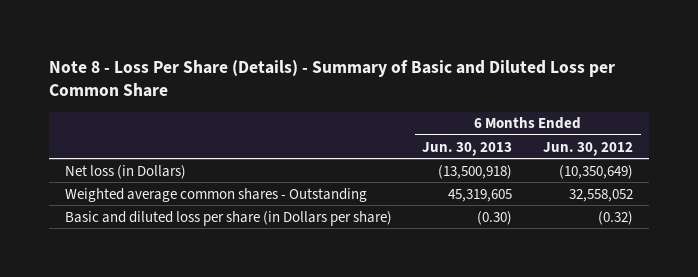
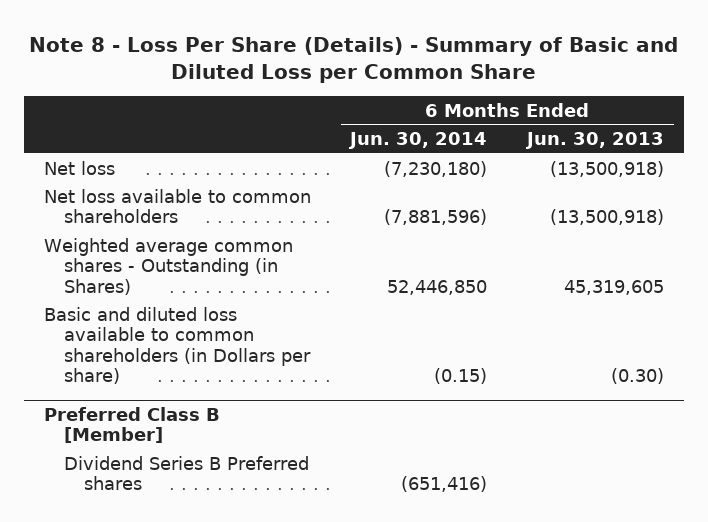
[543,141,634,156] Jun. 30, 2012 -> none
none -> [348,131,488,149] Jun. 30, 2014
[64,164,186,179] Net loss (in Dollars) -> [44,160,116,175] Net loss
none -> [44,188,312,224] Net loss available to common shareholders
[64,187,367,202] Weighted average common shares - Outstanding -> [44,237,294,295] Weighted average common shares - Outstanding (in Shares)
[64,210,392,226] Basic and diluted loss per share (in Dollars per share) -> [44,306,312,385] Basic and diluted loss available to common shareholders (in Dollars per share)
none -> [44,406,221,444] Preferred Class B [Member]
none -> [64,455,310,491] Dividend Series B Preferred shares

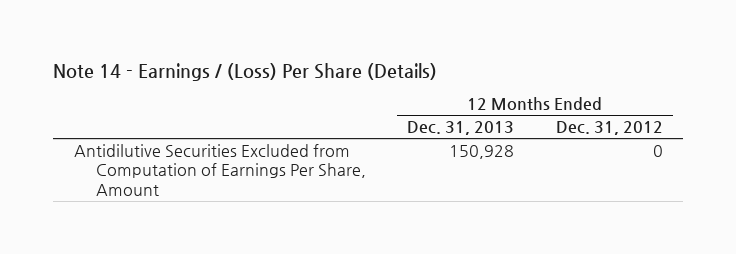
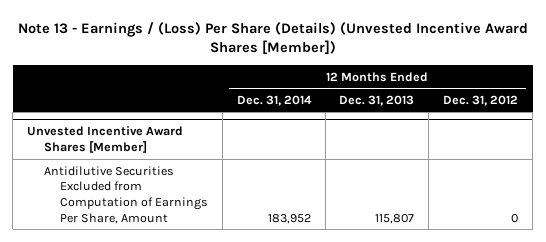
[52,62,437,81] Note 14 - Earnings / (Loss) Per Share (Details) -> [17,21,528,56] Note 13 - Earnings / (Loss) Per Share (Details) (Unvested Incentive Award Shares [Member])
none -> [236,94,312,106] Dec. 31, 2014
none -> [27,126,184,154] Unvested Incentive Award Shares [Member]
[449,144,515,159] 150,928 -> [375,213,415,224] 115,807

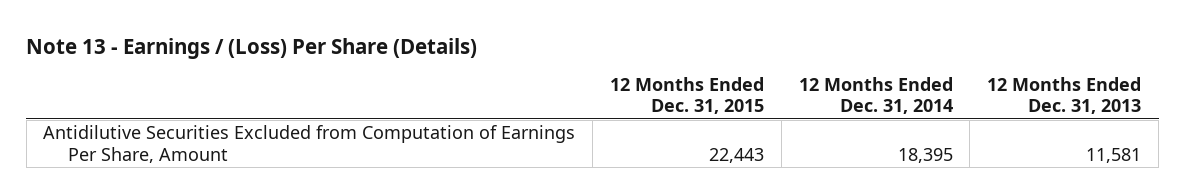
[17,21,528,56] Note 13 - Earnings / (Loss) Per Share (Details) (Unvested Incentive Award Shares [Member]) -> [26,37,478,59] Note 13 - Earnings / (Loss) Per Share (Details)
[443,94,519,106] Dec. 31, 2012 -> none
none -> [609,76,764,115] 12 Months Ended Dec. 31, 2015
[27,126,184,154] Unvested Incentive Award Shares [Member] -> none
[267,213,311,224] 183,952 -> [897,147,953,163] 18,395
[375,213,415,224] 115,807 -> [1086,147,1142,163] 11,581

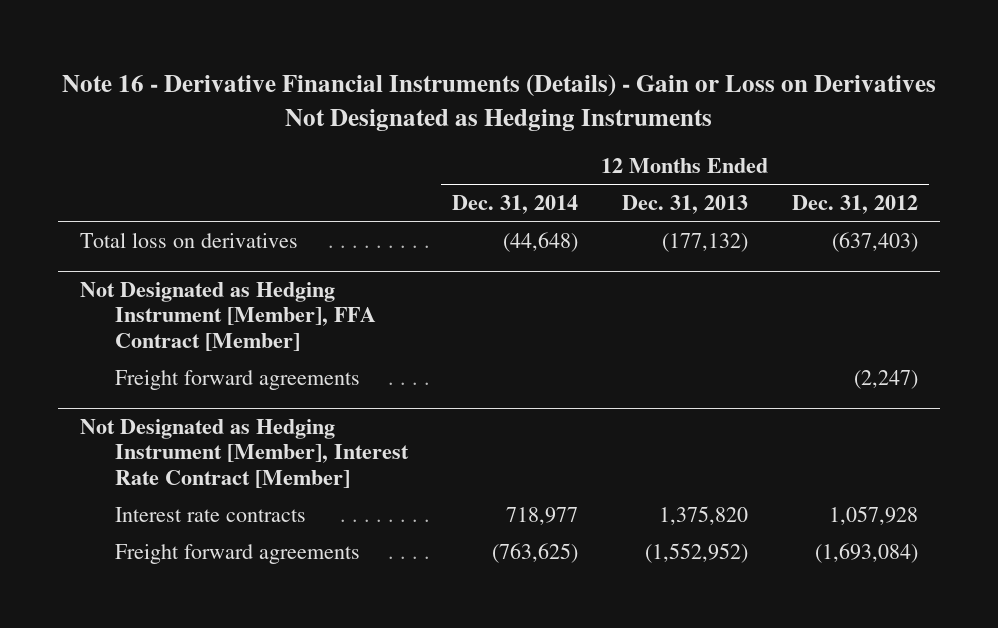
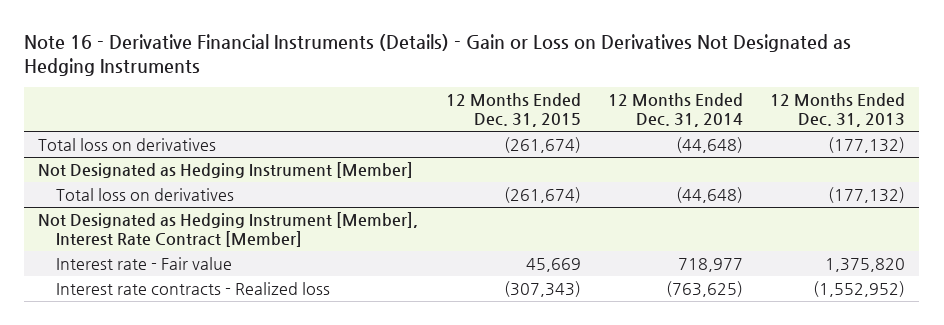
[791,195,918,215] Dec. 31, 2012 -> none
none -> [445,93,581,128] 12 Months Ended Dec. 31, 2015
[114,369,360,390] Freight forward agreements -> none
[80,282,376,351] Not Designated as Hedging Instrument [Member], FFA Contract [Member] -> [38,161,414,178] Not Designated as Hedging Instrument [Member]
none -> [56,187,235,201] Total loss on derivatives
[114,506,306,522] Interest rate contracts -> [56,256,233,270] Interest rate - Fair value
[114,543,360,564] Freight forward agreements -> [56,281,331,295] Interest rate contracts - Realized loss

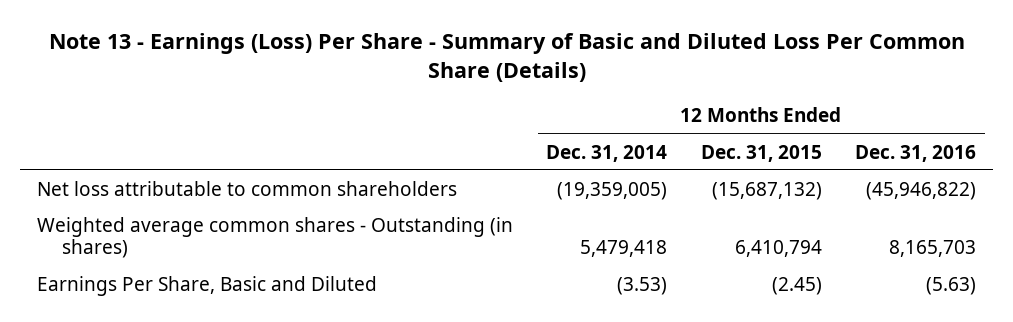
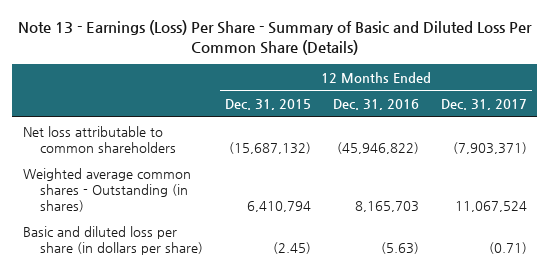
[546,144,668,162] Dec. 31, 2014 -> none
none -> [440,99,527,111] Dec. 31, 2017
[36,275,377,296] Earnings Per Share, Basic and Diluted -> [22,225,204,255] Basic and diluted loss per share (in dollars per share)

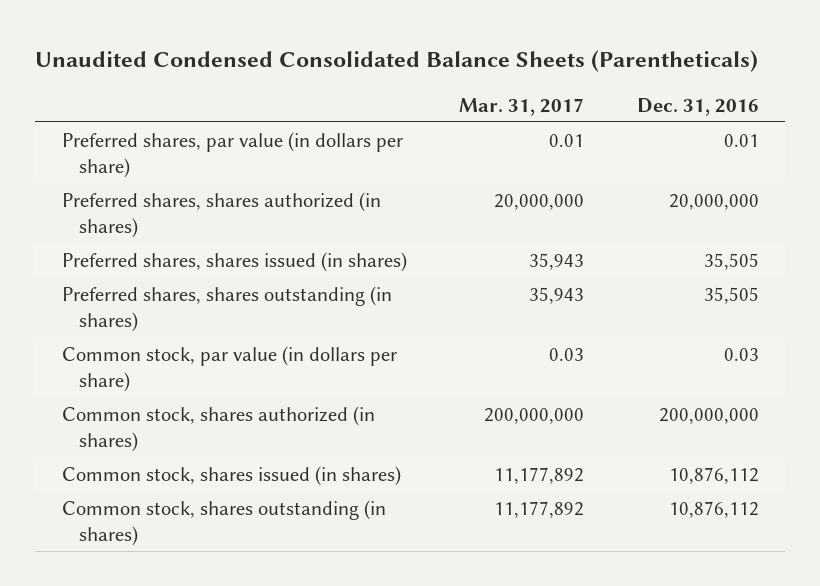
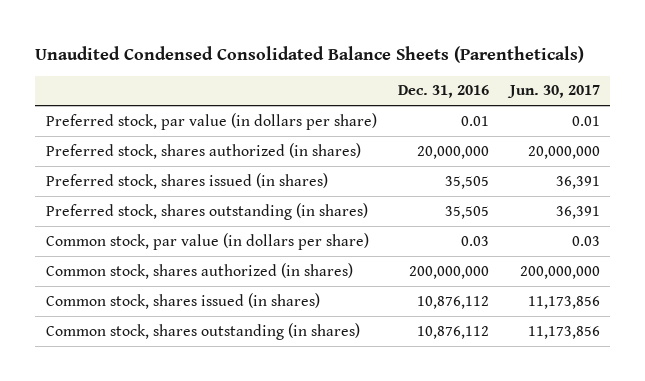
[459,97,585,116] Mar. 31, 2017 -> none
none -> [506,85,600,99] Jun. 30, 2017
[61,131,403,178] Preferred shares, par value (in dollars per share) -> [45,112,377,130] Preferred stock, par value (in dollars per share)
[61,191,381,238] Preferred shares, shares authorized (in shares) -> [45,142,361,159] Preferred stock, shares authorized (in shares)
[61,251,407,272] Preferred shares, shares issued (in shares) -> [45,172,328,189] Preferred stock, shares issued (in shares)
[61,285,392,332] Preferred shares, shares outstanding (in shares) -> [45,202,368,220] Preferred stock, shares outstanding (in shares)

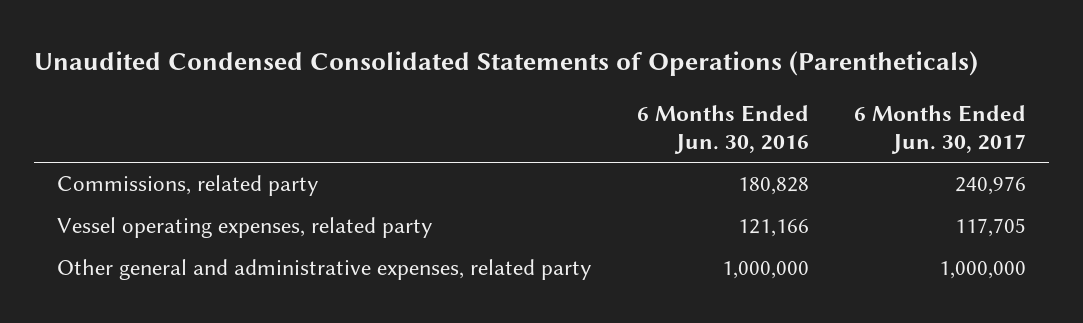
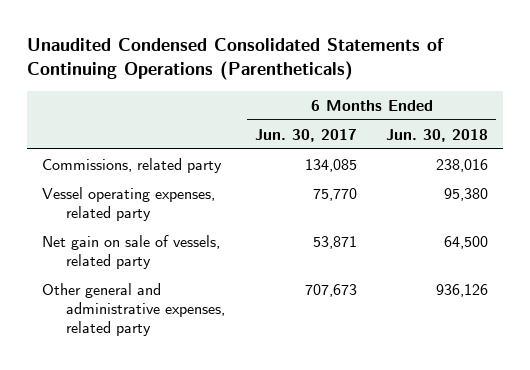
[34,50,979,76] Unaudited Condensed Consolidated Statements of Operations (Parentheticals) -> [26,37,444,81] Unaudited Condensed Consolidated Statements of Continuing Operations (Parentheticals)
[637,104,810,154] 6 Months Ended Jun. 30, 2016 -> none
none -> [386,128,489,142] Jun. 30, 2018
[955,176,1027,196] 240,976 -> [304,158,357,172] 134,085
[955,218,1027,238] 117,705 -> [312,187,357,201] 75,770
none -> [41,234,220,270] Net gain on sale of vessels, related party
[939,261,1027,280] 1,000,000 -> [304,283,357,297] 707,673

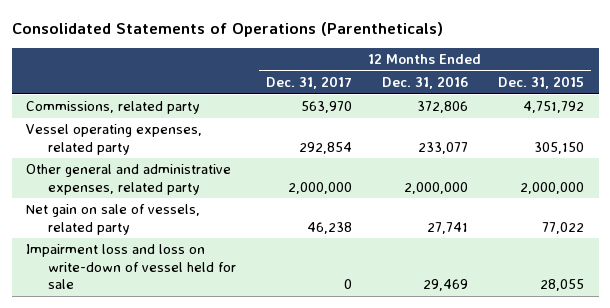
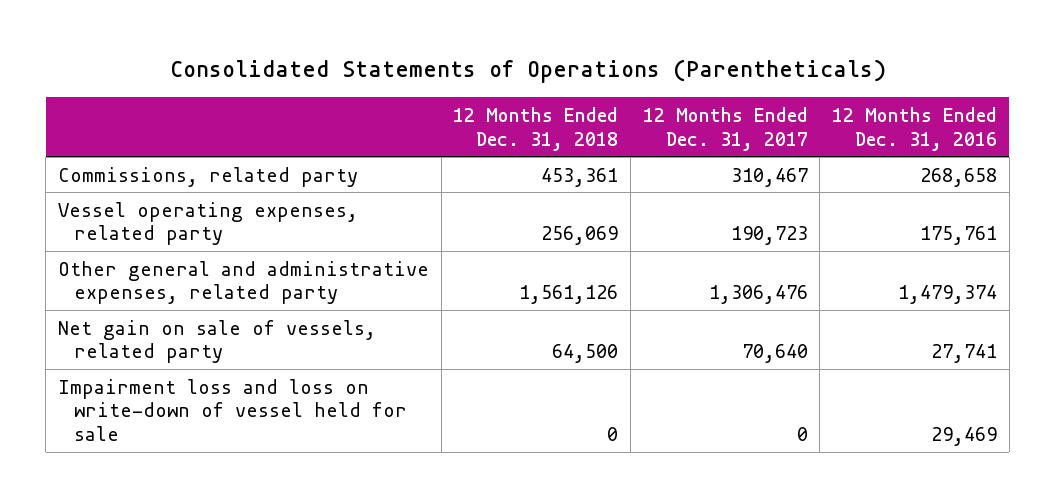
[497,76,584,90] Dec. 31, 2015 -> none
none -> [453,106,619,151] 12 Months Ended Dec. 31, 2018
[301,101,353,114] 563,970 -> [730,167,808,187] 310,467
[416,101,468,114] 372,806 -> [920,167,998,187] 268,658
[299,141,353,154] 292,854 -> [730,226,808,246] 190,723
[417,141,468,154] 233,077 -> [920,226,998,246] 175,761
[288,181,353,194] 2,000,000 -> [708,285,808,305] 1,306,476
[403,181,468,194] 2,000,000 -> [898,285,998,305] 1,479,374
[307,221,353,234] 46,238 -> [741,344,808,364] 70,640

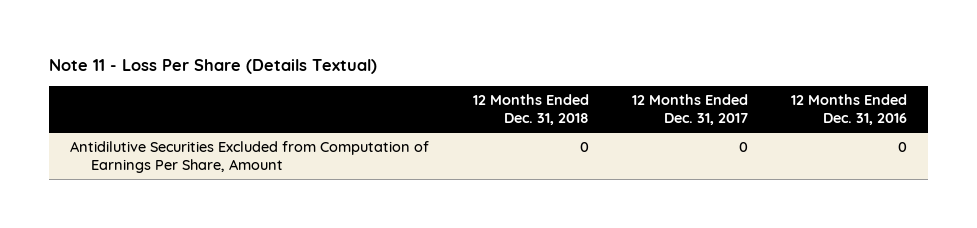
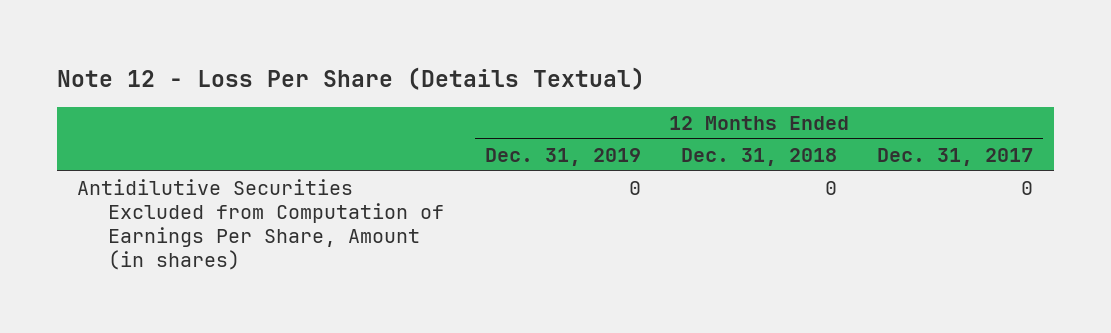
[48,59,377,75] Note 11 - Loss Per Share (Details Textual) -> [57,67,646,91] Note 12 - Loss Per Share (Details Textual)
[790,94,907,126] 12 Months Ended Dec. 31, 2016 -> none
none -> [484,147,641,166] Dec. 31, 2019
[70,141,430,174] Antidilutive Securities Excluded from Computation of Earnings Per Share, Amount -> [77,179,445,271] Antidilutive Securities Excluded from Computation of Earnings Per Share, Amount (in shares)

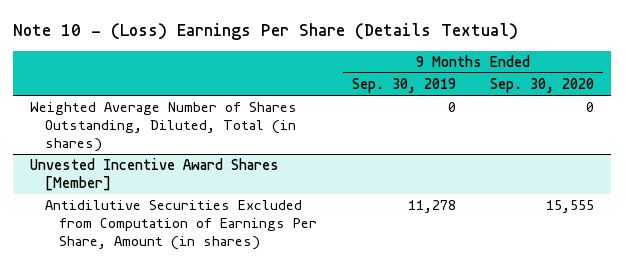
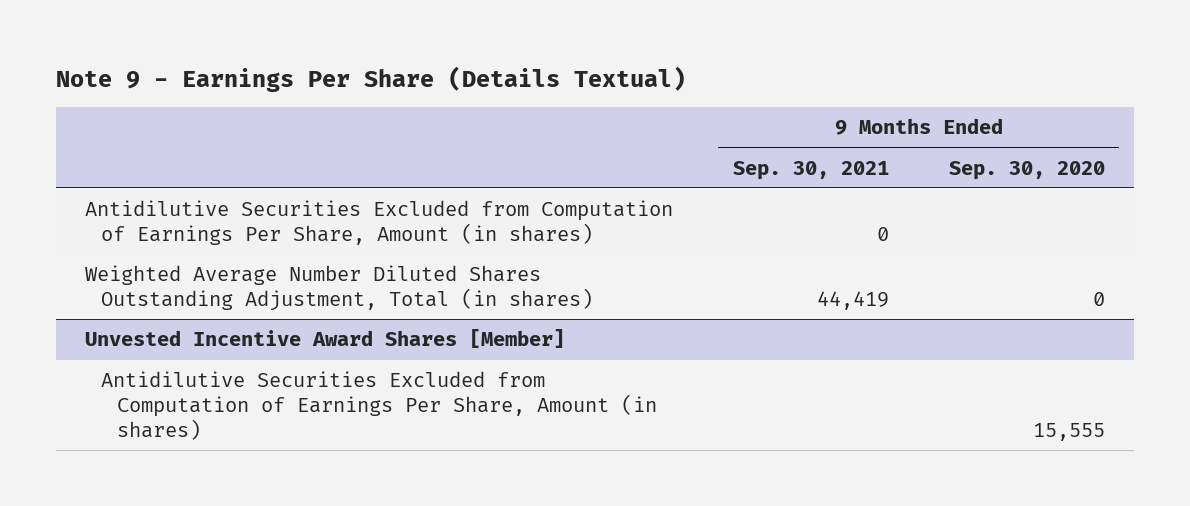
[13,22,519,40] Note 10 - (Loss) Earnings Per Share (Details Textual) -> [55,65,686,92] Note 9 - Earnings Per Share (Details Textual)
[351,77,456,93] Sep. 30, 2019 -> none
none -> [732,160,889,180] Sep. 30, 2021
none -> [85,200,674,246] Antidilutive Securities Excluded from Computation of Earnings Per Share, Amount (in shares)
[30,102,298,153] Weighted Average Number of Shares Outstanding, Diluted, Total (in shares) -> [85,265,593,312] Weighted Average Number Diluted Shares Outstanding Adjustment, Total (in shares)

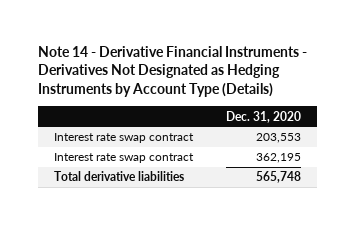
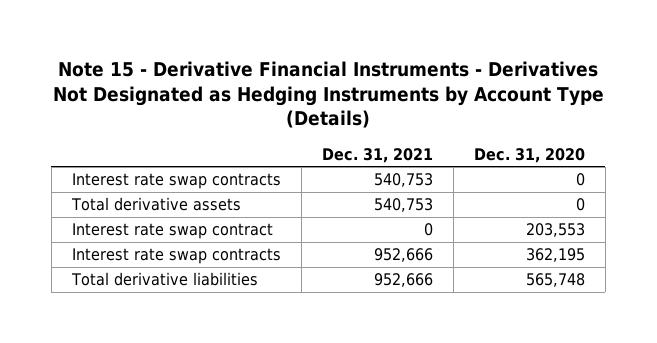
[38,45,308,98] Note 14 - Derivative Financial Instruments - Derivatives Not Designated as Hedging Instruments by Account Type (Details) -> [53,61,605,129] Note 15 - Derivative Financial Instruments - Derivatives Not Designated as Hedging Instruments by Account Type (Details)
none -> [321,147,433,163] Dec. 31, 2021
none -> [71,173,281,190] Interest rate swap contracts
none -> [70,197,241,212] Total derivative assets
[54,153,195,164] Interest rate swap contract -> [71,248,281,265] Interest rate swap contracts

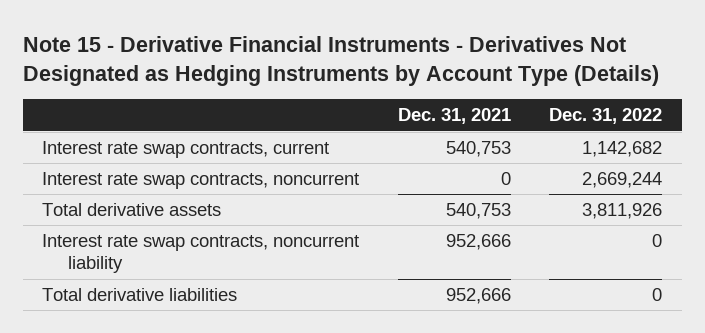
[473,147,585,163] Dec. 31, 2020 -> none
none -> [549,108,663,125] Dec. 31, 2022
[71,173,281,190] Interest rate swap contracts -> [42,140,330,158] Interest rate swap contracts, current
none -> [42,171,360,189] Interest rate swap contracts, noncurrent
[71,223,273,240] Interest rate swap contract -> none
[71,248,281,265] Interest rate swap contracts -> [42,233,360,274] Interest rate swap contracts, noncurrent liability

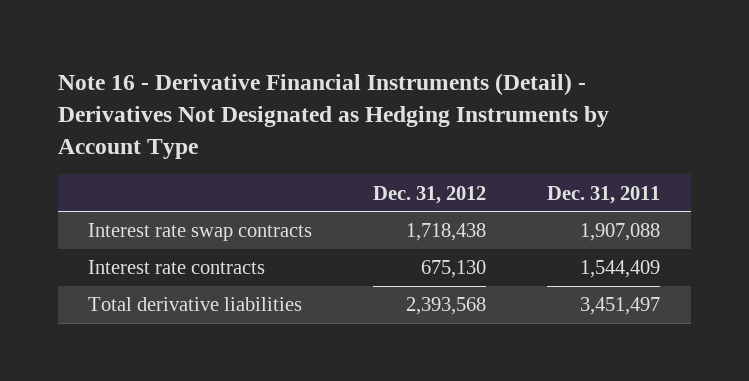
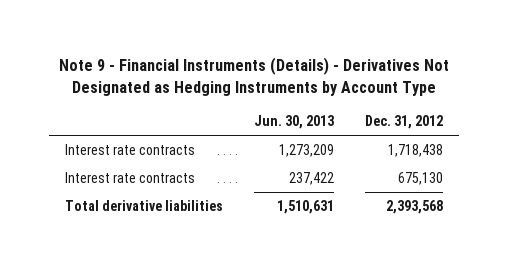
[57,72,609,159] Note 16 - Derivative Financial Instruments (Detail) - Derivatives Not Designated as Hedging Instruments by Account Type -> [58,57,449,96] Note 9 - Financial Instruments (Details) - Derivatives Not Designated as Hedging Instruments by Account Type
[547,185,661,204] Dec. 31, 2011 -> none
none -> [253,115,334,130] Jun. 30, 2013
[88,223,313,242] Interest rate swap contracts -> [64,144,195,156] Interest rate contracts

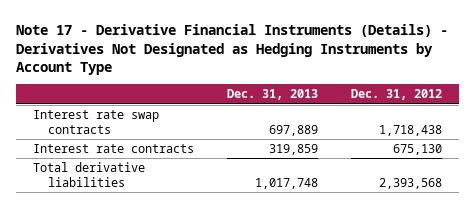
[58,57,449,96] Note 9 - Financial Instruments (Details) - Derivatives Not Designated as Hedging Instruments by Account Type -> [16,24,449,76] Note 17 - Derivative Financial Instruments (Details) - Derivatives Not Designated as Hedging Instruments by Account Type
[253,115,334,130] Jun. 30, 2013 -> none
none -> [227,89,319,101] Dec. 31, 2013
[64,144,195,156] Interest rate contracts -> [32,110,159,134] Interest rate swap contracts

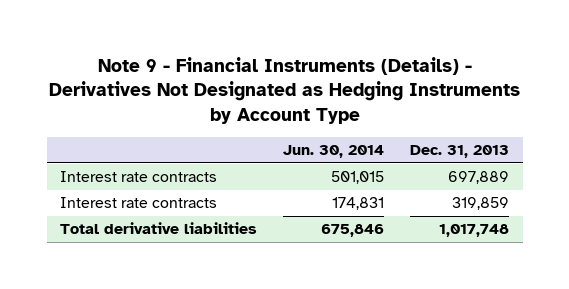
[16,24,449,76] Note 17 - Derivative Financial Instruments (Details) - Derivatives Not Designated as Hedging Instruments by Account Type -> [48,56,520,124] Note 9 - Financial Instruments (Details) - Derivatives Not Designated as Hedging Instruments by Account Type
[351,89,443,101] Dec. 31, 2012 -> none
none -> [283,145,385,159] Jun. 30, 2014
[32,110,159,134] Interest rate swap contracts -> [60,171,218,183] Interest rate contracts

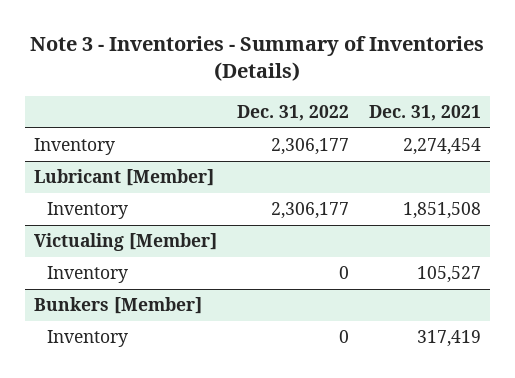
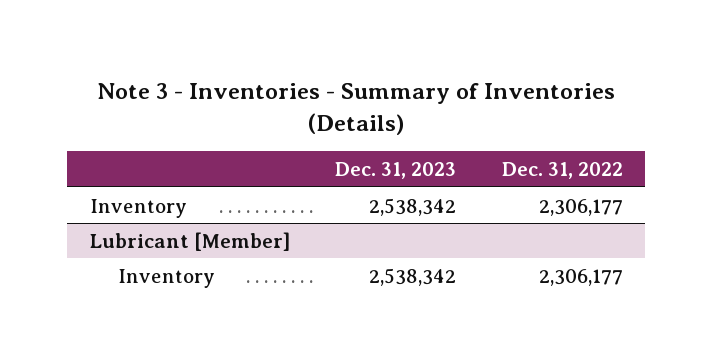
[368,104,481,121] Dec. 31, 2021 -> none
none -> [335,162,457,180] Dec. 31, 2023
[34,233,218,252] Victualing [Member] -> none
[47,266,129,284] Inventory -> none
[34,297,203,315] Bunkers [Member] -> none
[47,330,129,348] Inventory -> none

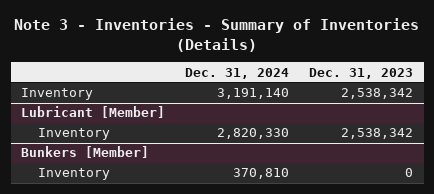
[501,162,623,180] Dec. 31, 2022 -> none
none -> [185,67,290,79] Dec. 31, 2024
none -> [20,146,149,159] Bunkers [Member]
none -> [38,168,111,181] Inventory

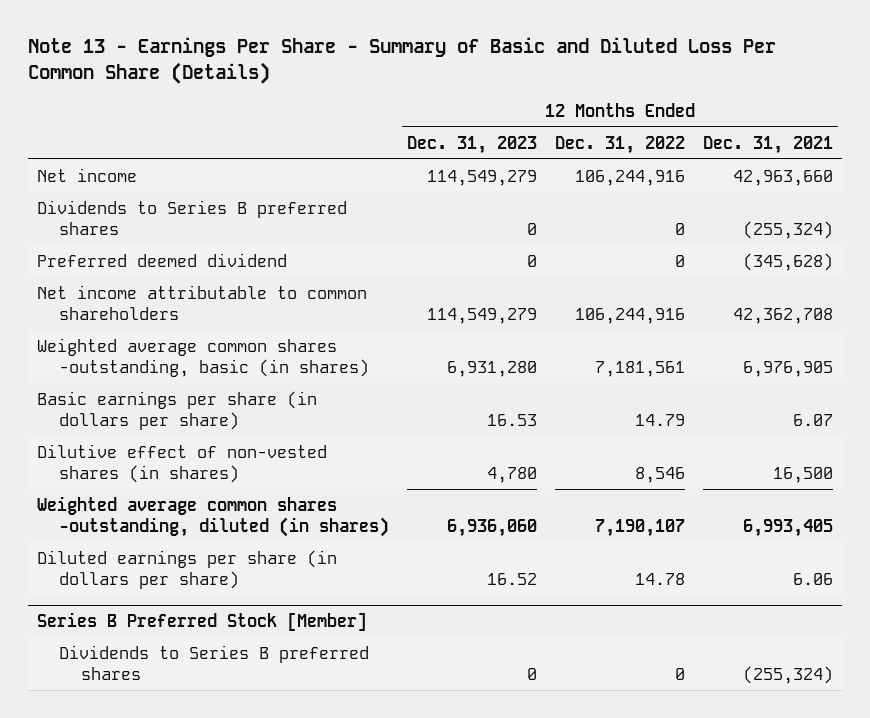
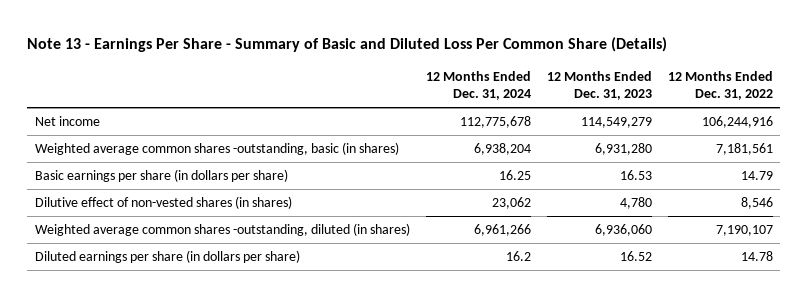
[703,135,834,154] Dec. 31, 2021 -> none
none -> [425,71,531,101] 12 Months Ended Dec. 31, 2024
[36,199,347,236] Dividends to Series B preferred shares -> none
[36,252,287,267] Preferred deemed dividend -> none
[36,284,367,321] Net income attributable to common shareholders -> none
[36,612,367,632] Series B Preferred Stock [Member] -> none
[58,644,369,681] Dividends to Series B preferred shares -> none

